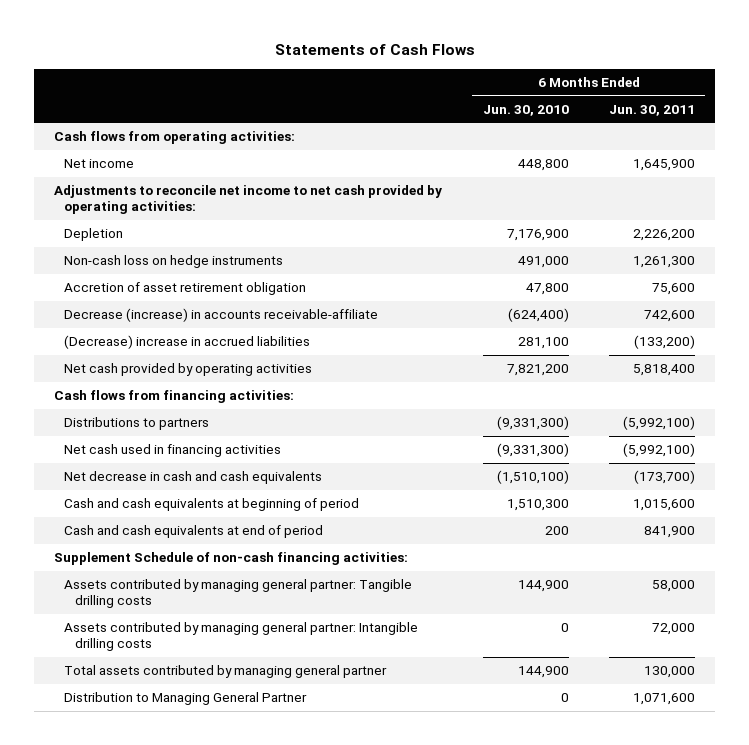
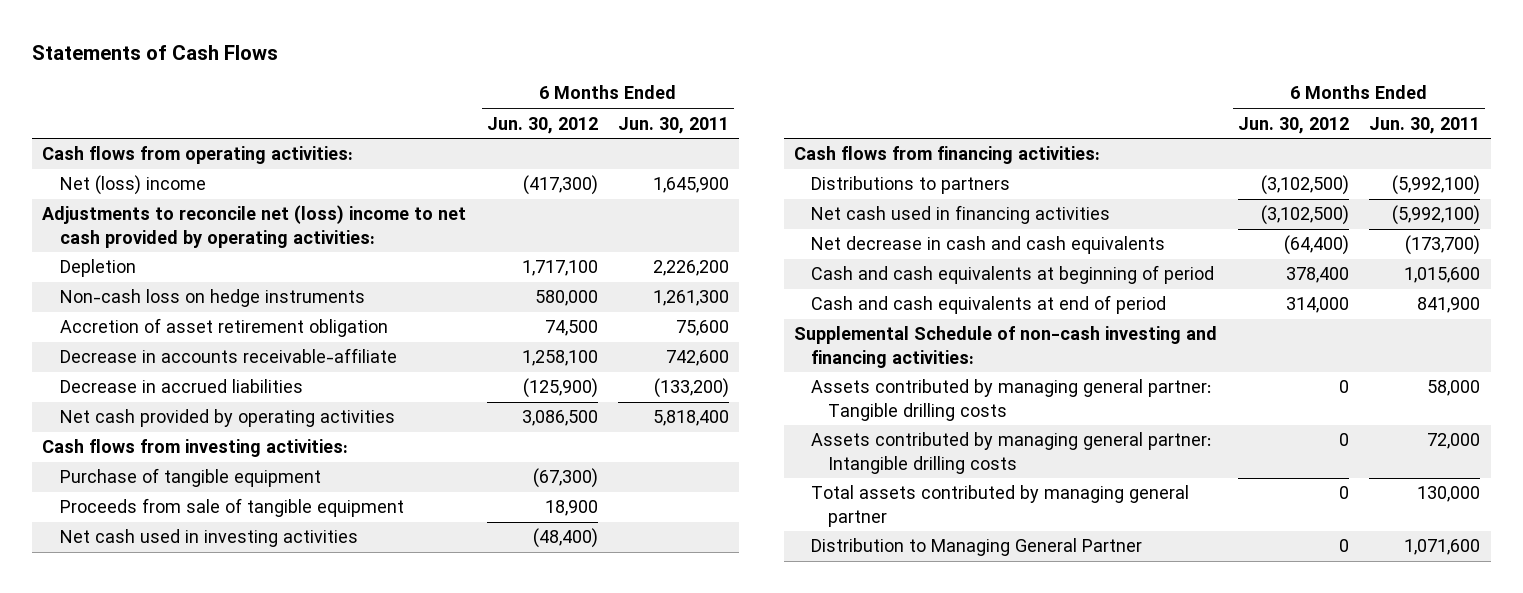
[482,104,569,116] Jun. 30, 2010 -> none
none -> [486,116,598,134] Jun. 30, 2012
[64,159,135,169] Net income -> [59,175,206,196] Net (loss) income
[54,185,443,215] Adjustments to reconcile net income to net cash provided by operating activities: -> [42,205,467,248] Adjustments to reconcile net (loss) income to net cash provided by operating activities:
[64,308,379,323] Decrease (increase) in accounts receivable-affiliate -> [59,348,397,364] Decrease in accounts receivable-affiliate
[64,335,311,350] (Decrease) increase in accrued liabilities -> [59,379,303,394] Decrease in accrued liabilities
none -> [42,439,349,458] Cash flows from investing activities:
none -> [59,468,321,488] Purchase of tangible equipment
none -> [59,498,404,518] Proceeds from sale of tangible equipment
none -> [59,529,358,548] Net cash used in investing activities
[54,552,409,566] Supplement Schedule of non-cash financing activities: -> [793,326,1217,368] Supplemental Schedule of non-cash investing and financing activities:

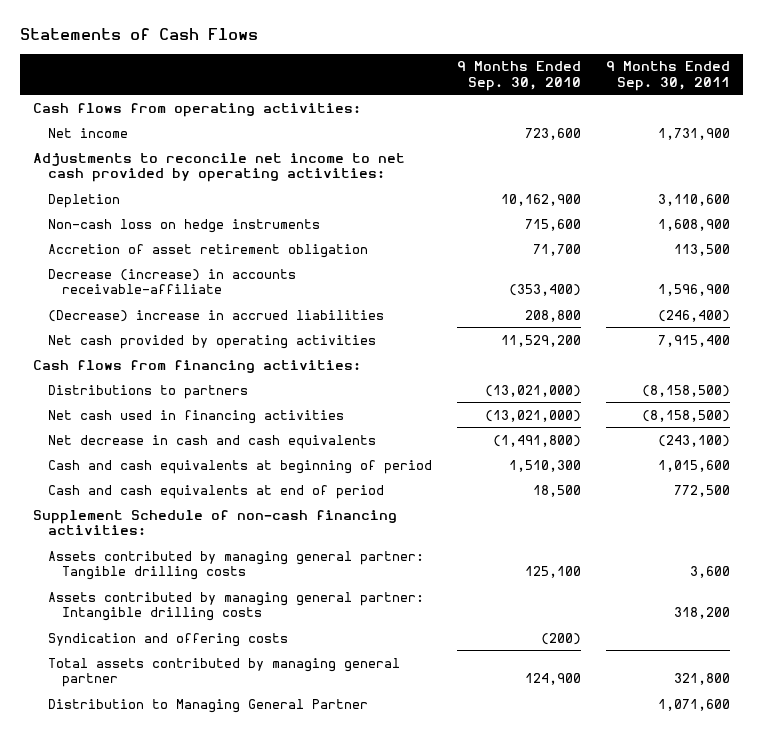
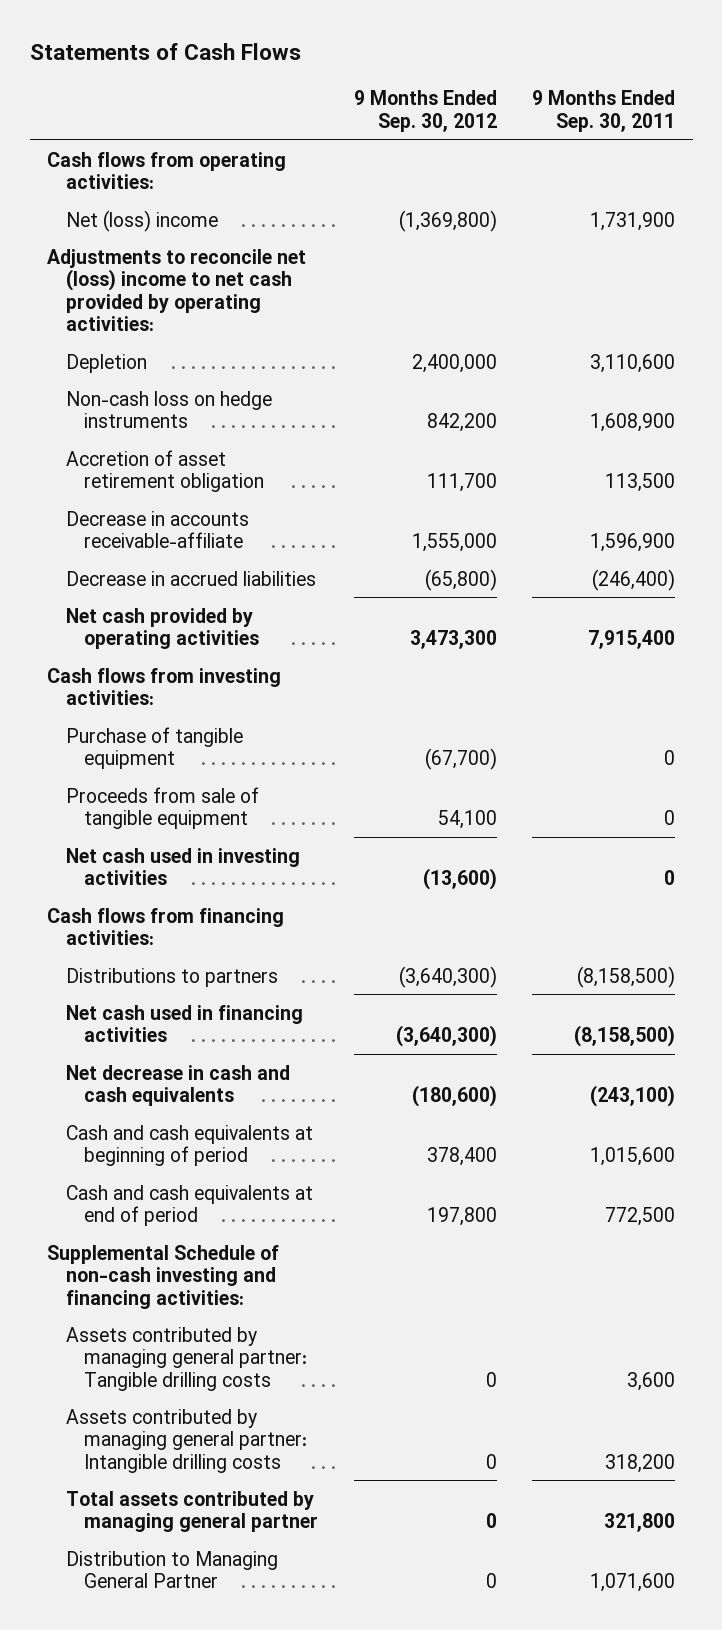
[456,61,581,91] 9 Months Ended Sep. 30, 2010 -> none
none -> [353,90,497,132] 9 Months Ended Sep. 30, 2012
[47,127,128,138] Net income -> [65,209,218,232] Net (loss) income
[32,152,405,183] Adjustments to reconcile net income to net cash provided by operating activities: -> [47,248,307,332] Adjustments to reconcile net (loss) income to net cash provided by operating activities:
[47,268,296,295] Decrease (increase) in accounts receivable-affiliate -> [65,510,249,549] Decrease in accounts receivable-affiliate
[47,309,384,322] (Decrease) increase in accrued liabilities -> [65,570,316,586] Decrease in accrued liabilities
none -> [47,667,282,706] Cash flows from investing activities:
none -> [65,726,243,770] Purchase of tangible equipment
none -> [65,786,259,830] Proceeds from sale of tangible equipment
none -> [65,847,300,886] Net cash used in investing activities
[32,509,397,536] Supplement Schedule of non-cash financing activities: -> [47,1244,280,1309] Supplemental Schedule of non-cash investing and financing activities:
[47,632,288,647] Syndication and offering costs -> none

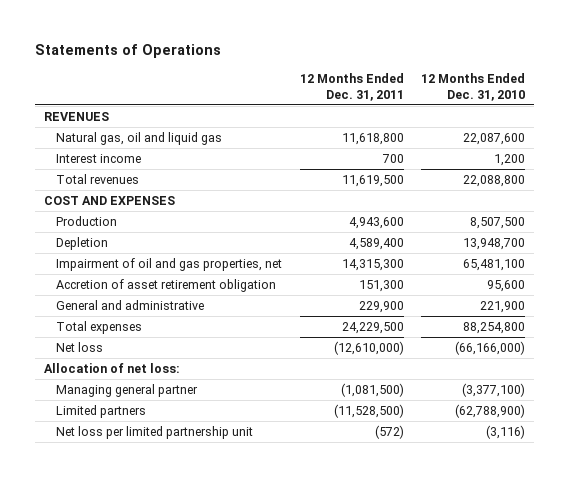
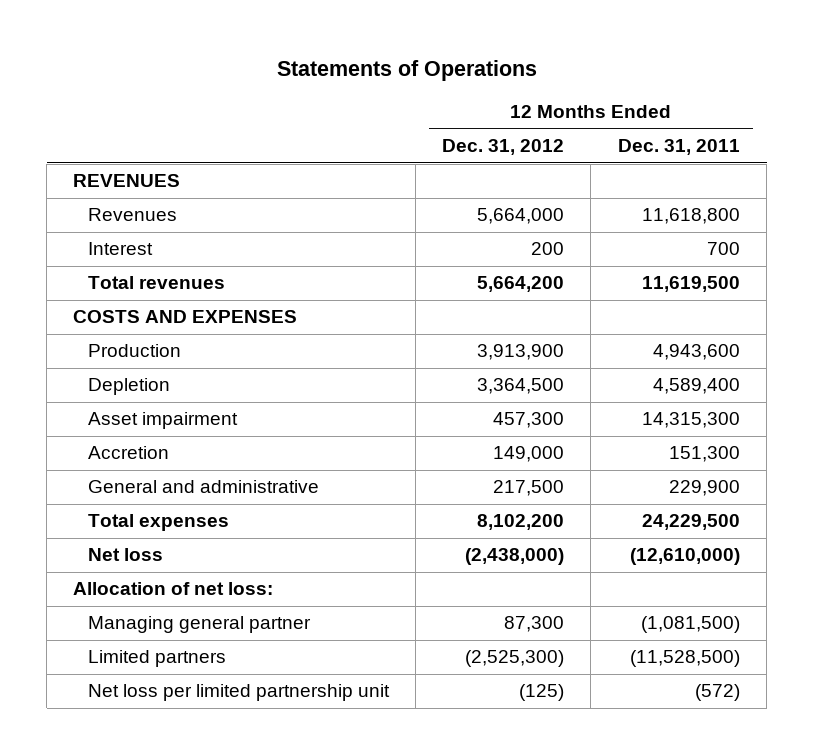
[421,72,526,101] 12 Months Ended Dec. 31, 2010 -> none
none -> [442,139,565,156] Dec. 31, 2012
[55,132,222,146] Natural gas, oil and liquid gas -> [87,208,177,222] Revenues
[55,154,141,164] Interest income -> [87,242,153,256] Interest
[44,196,176,206] COST AND EXPENSES -> [73,310,298,324] COSTS AND EXPENSES
[55,258,282,272] Impairment of oil and gas properties, net -> [87,412,238,430] Asset impairment
[55,279,276,293] Accretion of asset retirement obligation -> [87,446,169,460] Accretion

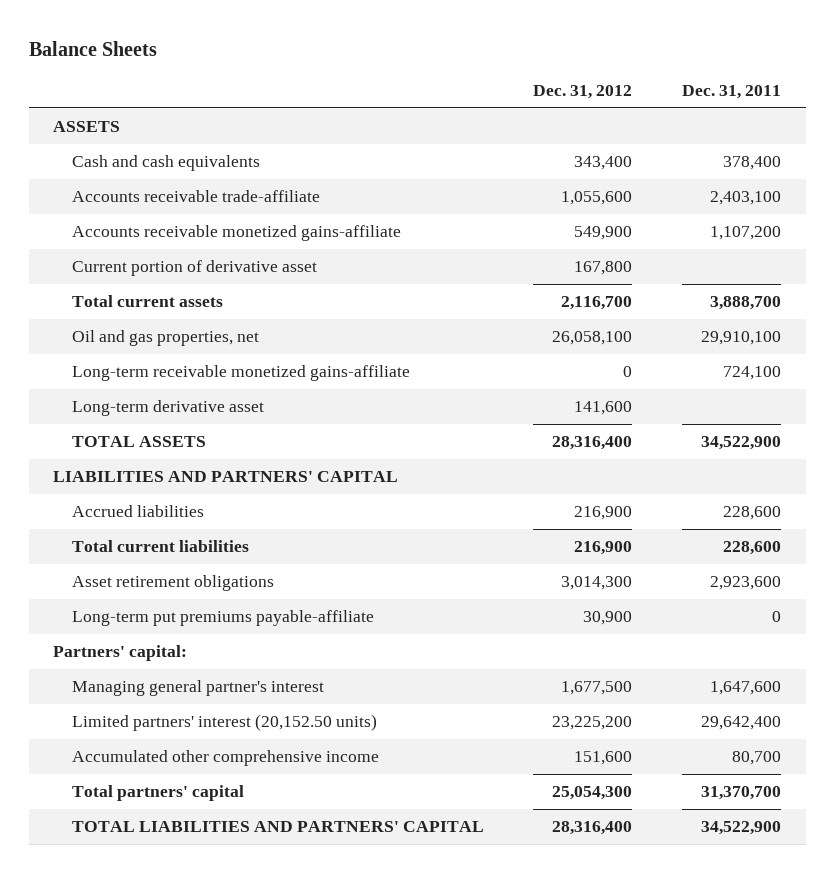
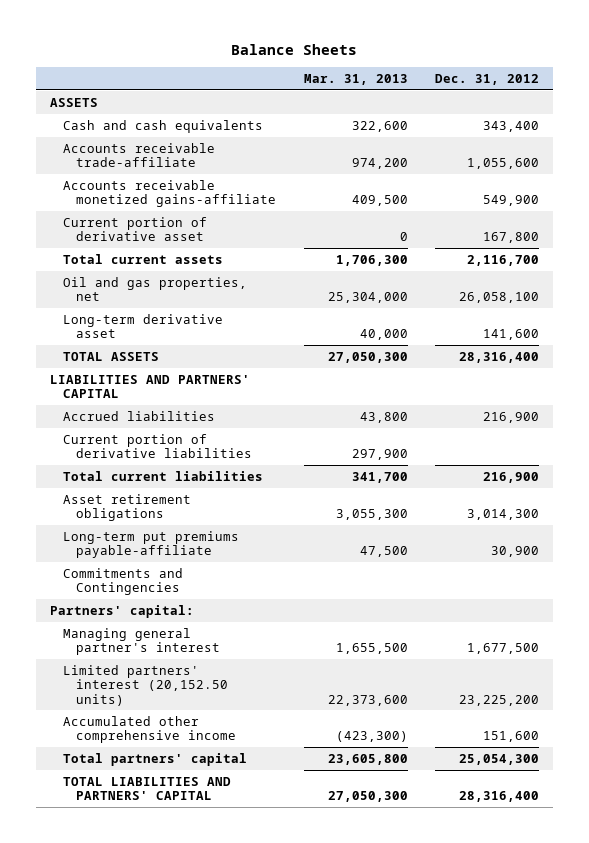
[682,85,782,100] Dec. 31, 2011 -> none
none -> [303,74,408,86] Mar. 31, 2013
[71,364,410,381] Long-term receivable monetized gains-affiliate -> none
none -> [62,433,253,459] Current portion of derivative liabilities
none -> [62,567,183,596] Commitments and Contingencies

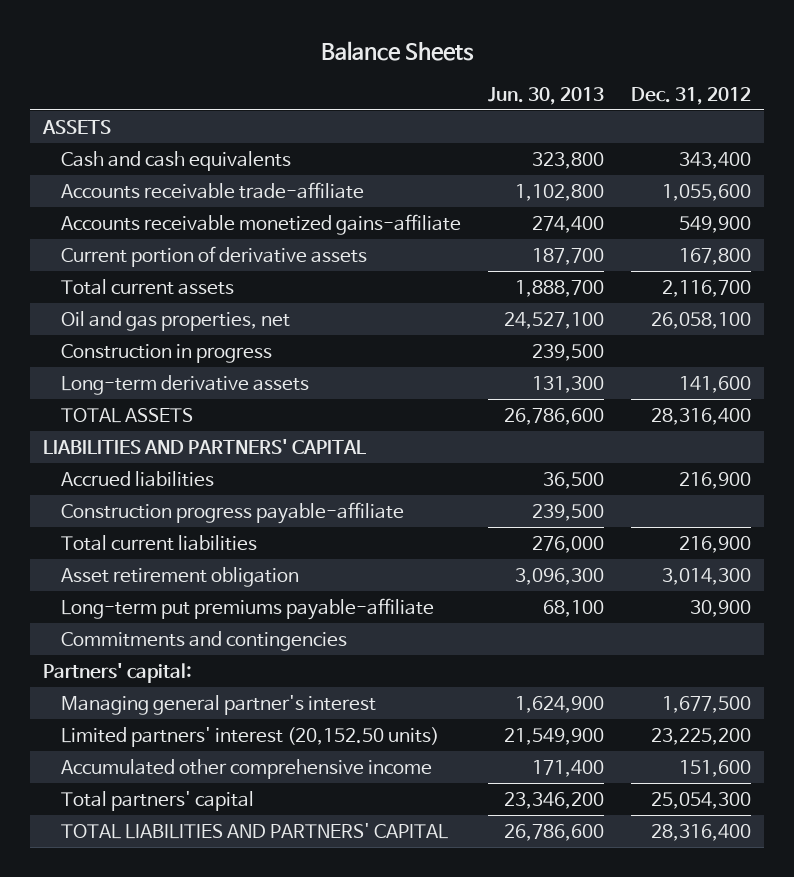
[303,74,408,86] Mar. 31, 2013 -> none
none -> [488,86,605,105] Jun. 30, 2013
[62,216,207,242] Current portion of derivative asset -> [61,245,368,267] Current portion of derivative assets
none -> [61,343,273,363] Construction in progress
[62,313,223,339] Long-term derivative asset -> [61,374,310,395] Long-term derivative assets
[62,433,253,459] Current portion of derivative liabilities -> none
none -> [61,501,405,524] Construction progress payable-affiliate
[62,493,191,522] Asset retirement obligations -> [61,566,300,587] Asset retirement obligation
[62,567,183,596] Commitments and Contingencies -> [61,630,348,651] Commitments and contingencies

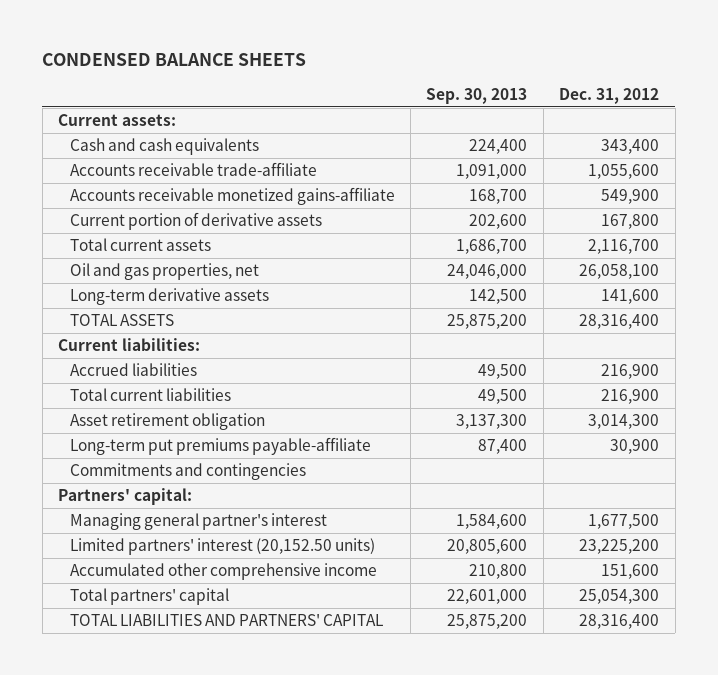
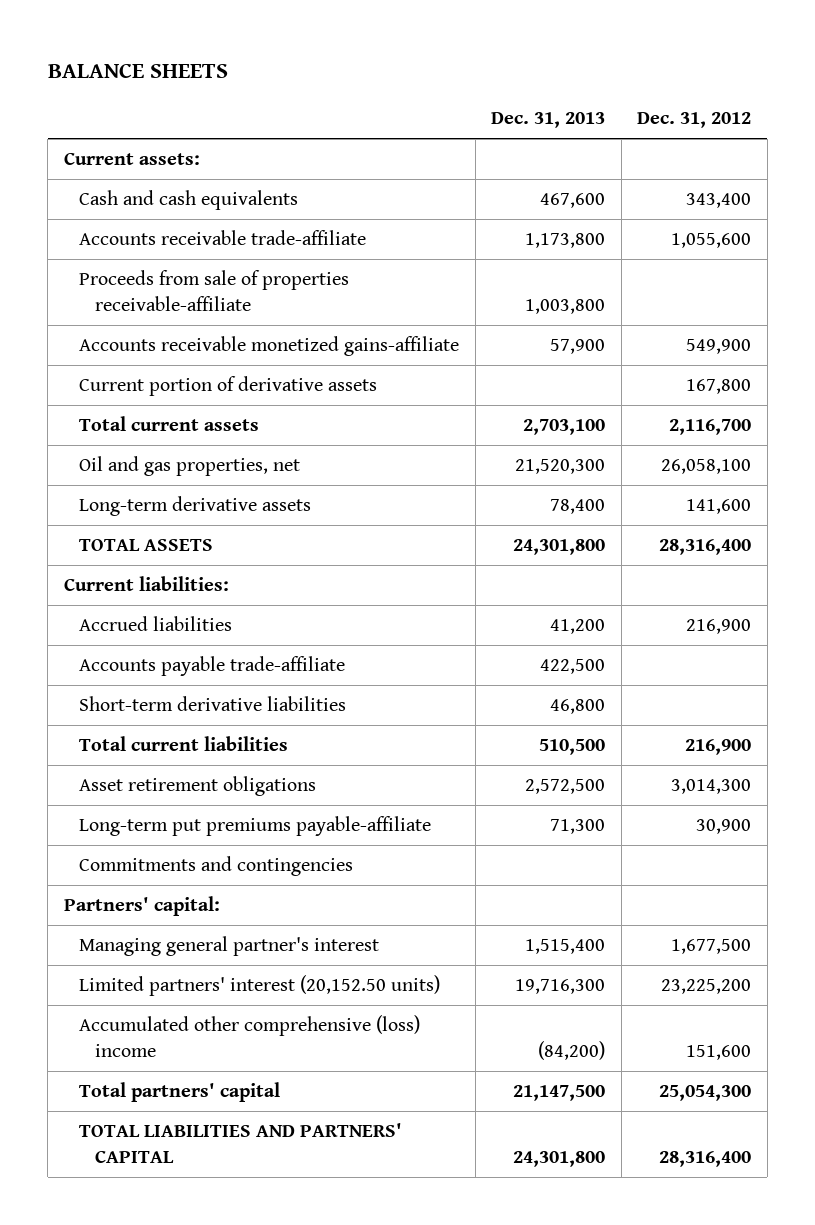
[42,53,307,67] CONDENSED BALANCE SHEETS -> [47,63,228,79] BALANCE SHEETS
[426,87,528,104] Sep. 30, 2013 -> none
none -> [491,112,606,129] Dec. 31, 2013
none -> [79,270,350,311] Proceeds from sale of properties receivable-affiliate
none -> [79,656,346,677] Accounts payable trade-affiliate
none -> [79,696,347,712] Short-term derivative liabilities
[69,413,265,431] Asset retirement obligation -> [79,776,317,797] Asset retirement obligations
[69,563,377,581] Accumulated other comprehensive income -> [79,1015,421,1057] Accumulated other comprehensive (loss) income

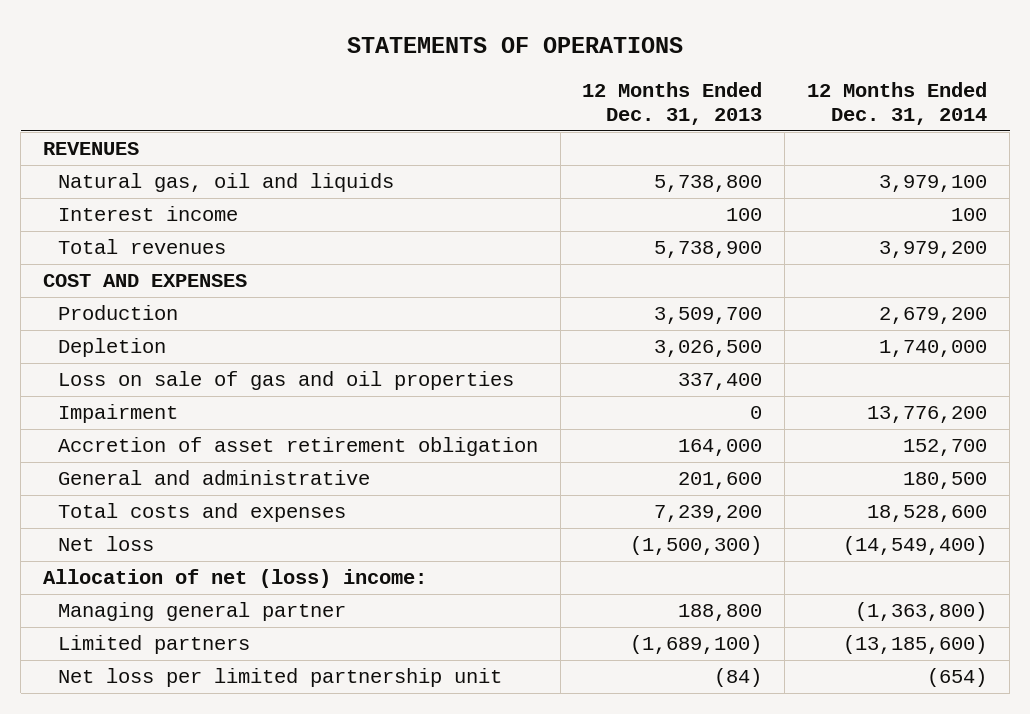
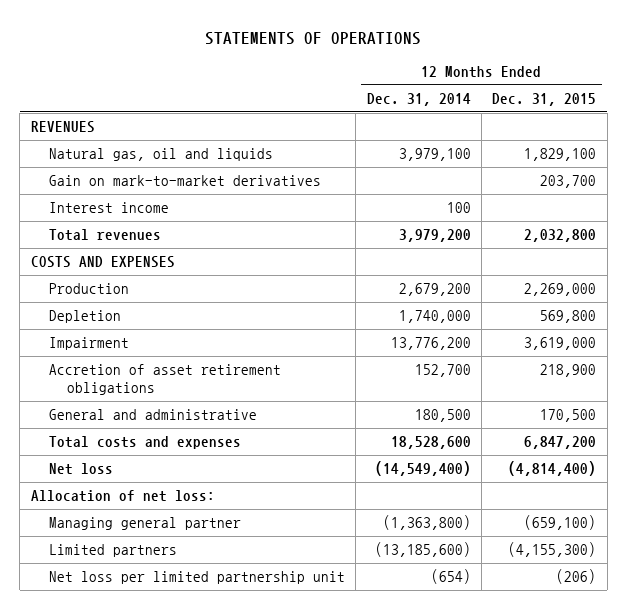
[582,81,763,126] 12 Months Ended Dec. 31, 2013 -> none
none -> [492,93,597,107] Dec. 31, 2015
none -> [48,175,321,187] Gain on mark-to-market derivatives
[43,274,248,288] COST AND EXPENSES -> [30,256,175,269] COSTS AND EXPENSES
[57,371,514,391] Loss on sale of gas and oil properties -> none
[57,437,538,457] Accretion of asset retirement obligation -> [48,364,281,396] Accretion of asset retirement obligations
[43,569,428,589] Allocation of net (loss) income: -> [30,490,215,503] Allocation of net loss:

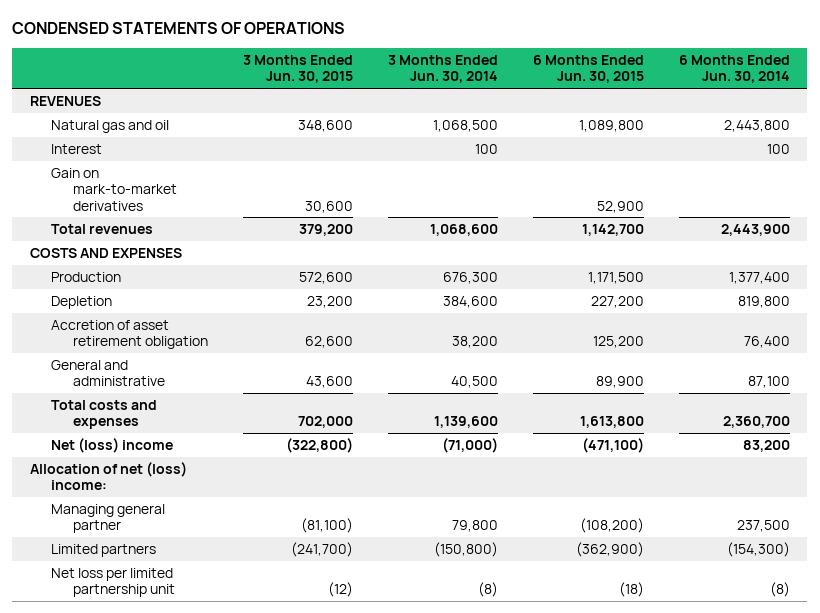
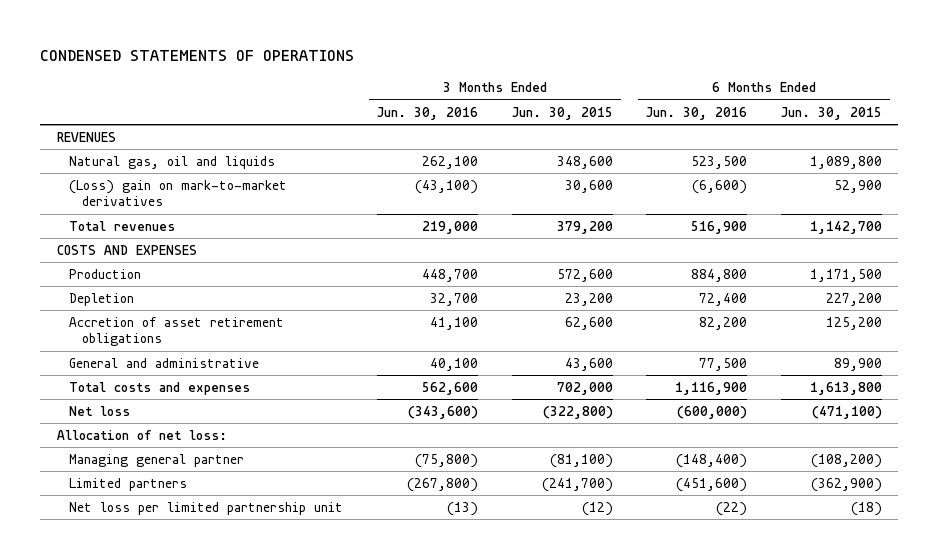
[387,55,498,84] 3 Months Ended Jun. 30, 2014 -> none
[678,55,790,84] 6 Months Ended Jun. 30, 2014 -> none
none -> [376,106,478,120] Jun. 30, 2016
none -> [646,106,748,120] Jun. 30, 2016
[51,143,103,154] Interest -> none
[51,119,170,133] Natural gas and oil -> [69,155,276,169] Natural gas, oil and liquids
[51,167,178,211] Gain on mark-to-market derivatives -> [69,179,288,207] (Loss) gain on mark-to-market derivatives
[51,319,209,350] Accretion of asset retirement obligation -> [69,316,285,347] Accretion of asset retirement obligations
[51,437,174,453] Net (loss) income -> [69,405,131,416] Net loss
[29,461,187,491] Allocation of net (loss) income: -> [56,429,227,440] Allocation of net loss:

